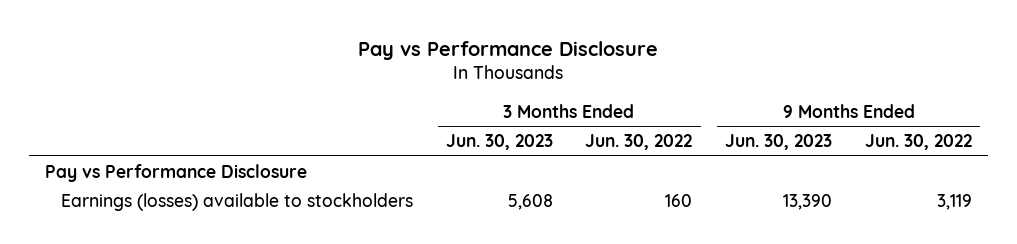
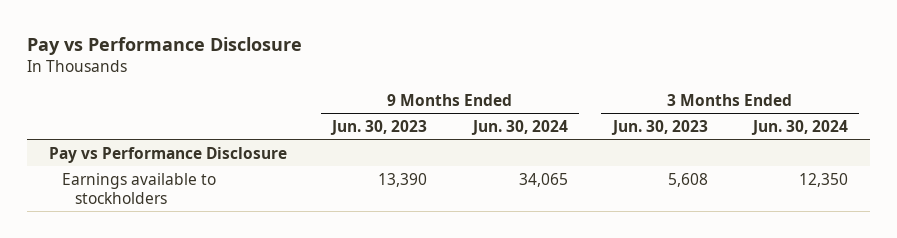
[585,134,693,151] Jun. 30, 2022 -> none
[864,134,972,151] Jun. 30, 2022 -> none
none -> [470,120,568,136] Jun. 30, 2024
none -> [750,120,848,136] Jun. 30, 2024
[61,192,414,211] Earnings (losses) available to stockholders -> [62,172,217,204] Earnings available to stockholders

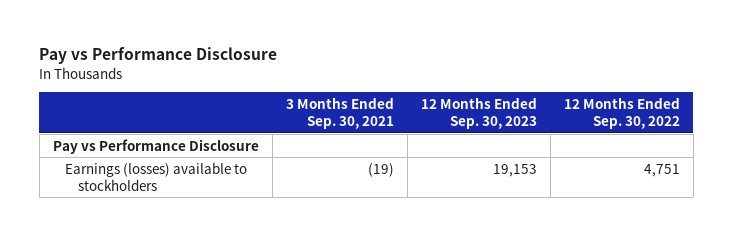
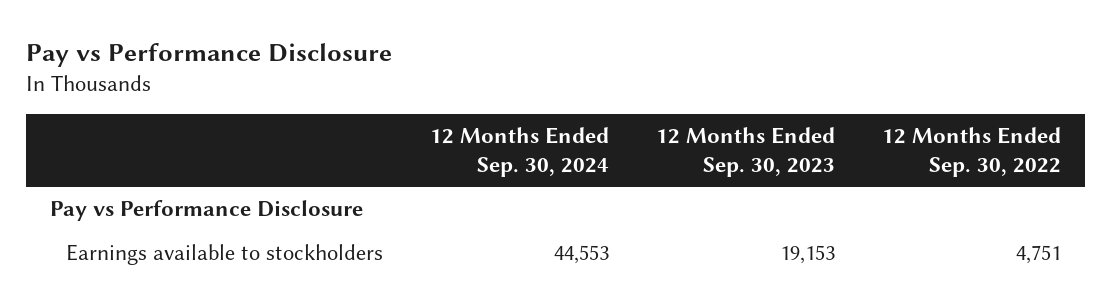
[285,96,394,130] 3 Months Ended Sep. 30, 2021 -> none
none -> [430,126,610,177] 12 Months Ended Sep. 30, 2024
[65,161,248,191] Earnings (losses) available to stockholders -> [65,244,383,266] Earnings available to stockholders

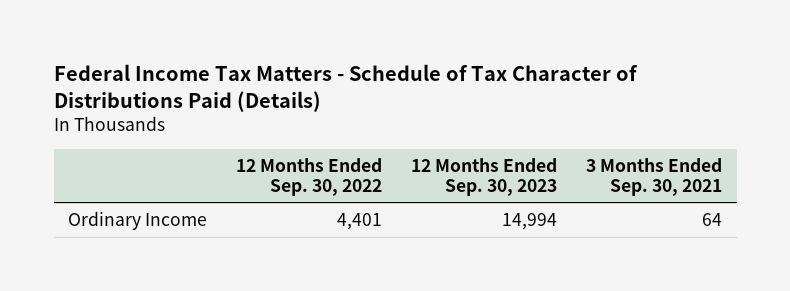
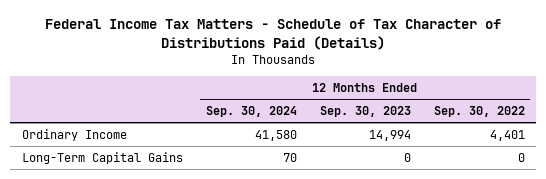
[586,157,723,197] 3 Months Ended Sep. 30, 2021 -> none
none -> [205,106,297,118] Sep. 30, 2024
none -> [21,151,183,164] Long-Term Capital Gains

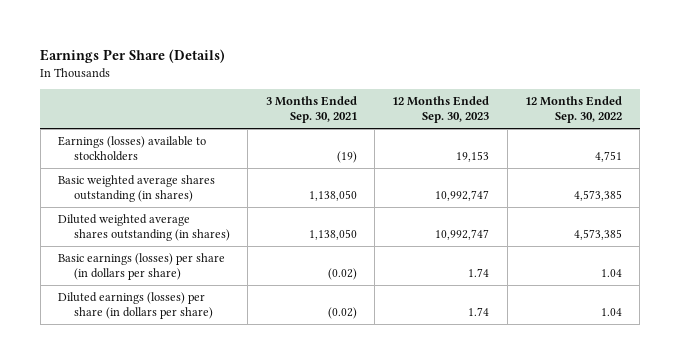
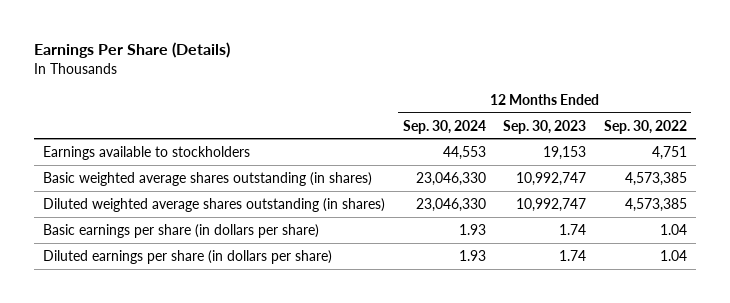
[265,96,357,124] 3 Months Ended Sep. 30, 2021 -> none
none -> [402,119,486,134] Sep. 30, 2024
[58,136,207,161] Earnings (losses) available to stockholders -> [43,145,251,160] Earnings available to stockholders
[58,253,226,280] Basic earnings (losses) per share (in dollars per share) -> [43,223,320,238] Basic earnings per share (in dollars per share)
[58,292,213,319] Diluted earnings (losses) per share (in dollars per share) -> [43,249,333,264] Diluted earnings per share (in dollars per share)

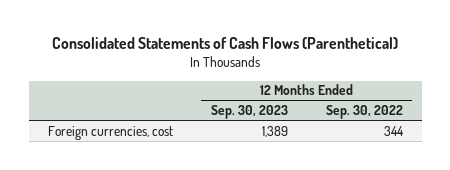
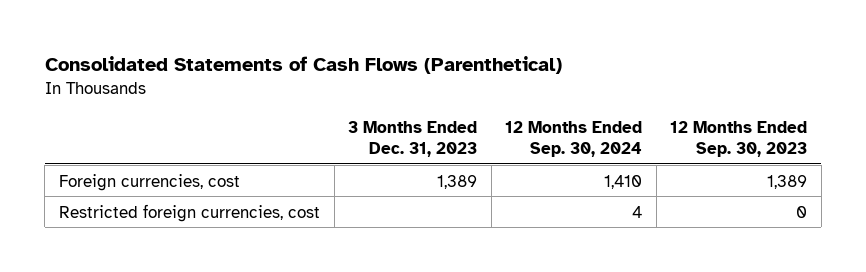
[325,105,403,120] Sep. 30, 2022 -> none
none -> [348,120,478,157] 3 Months Ended Dec. 31, 2023
none -> [505,120,643,157] 12 Months Ended Sep. 30, 2024
none -> [58,203,320,222] Restricted foreign currencies, cost

